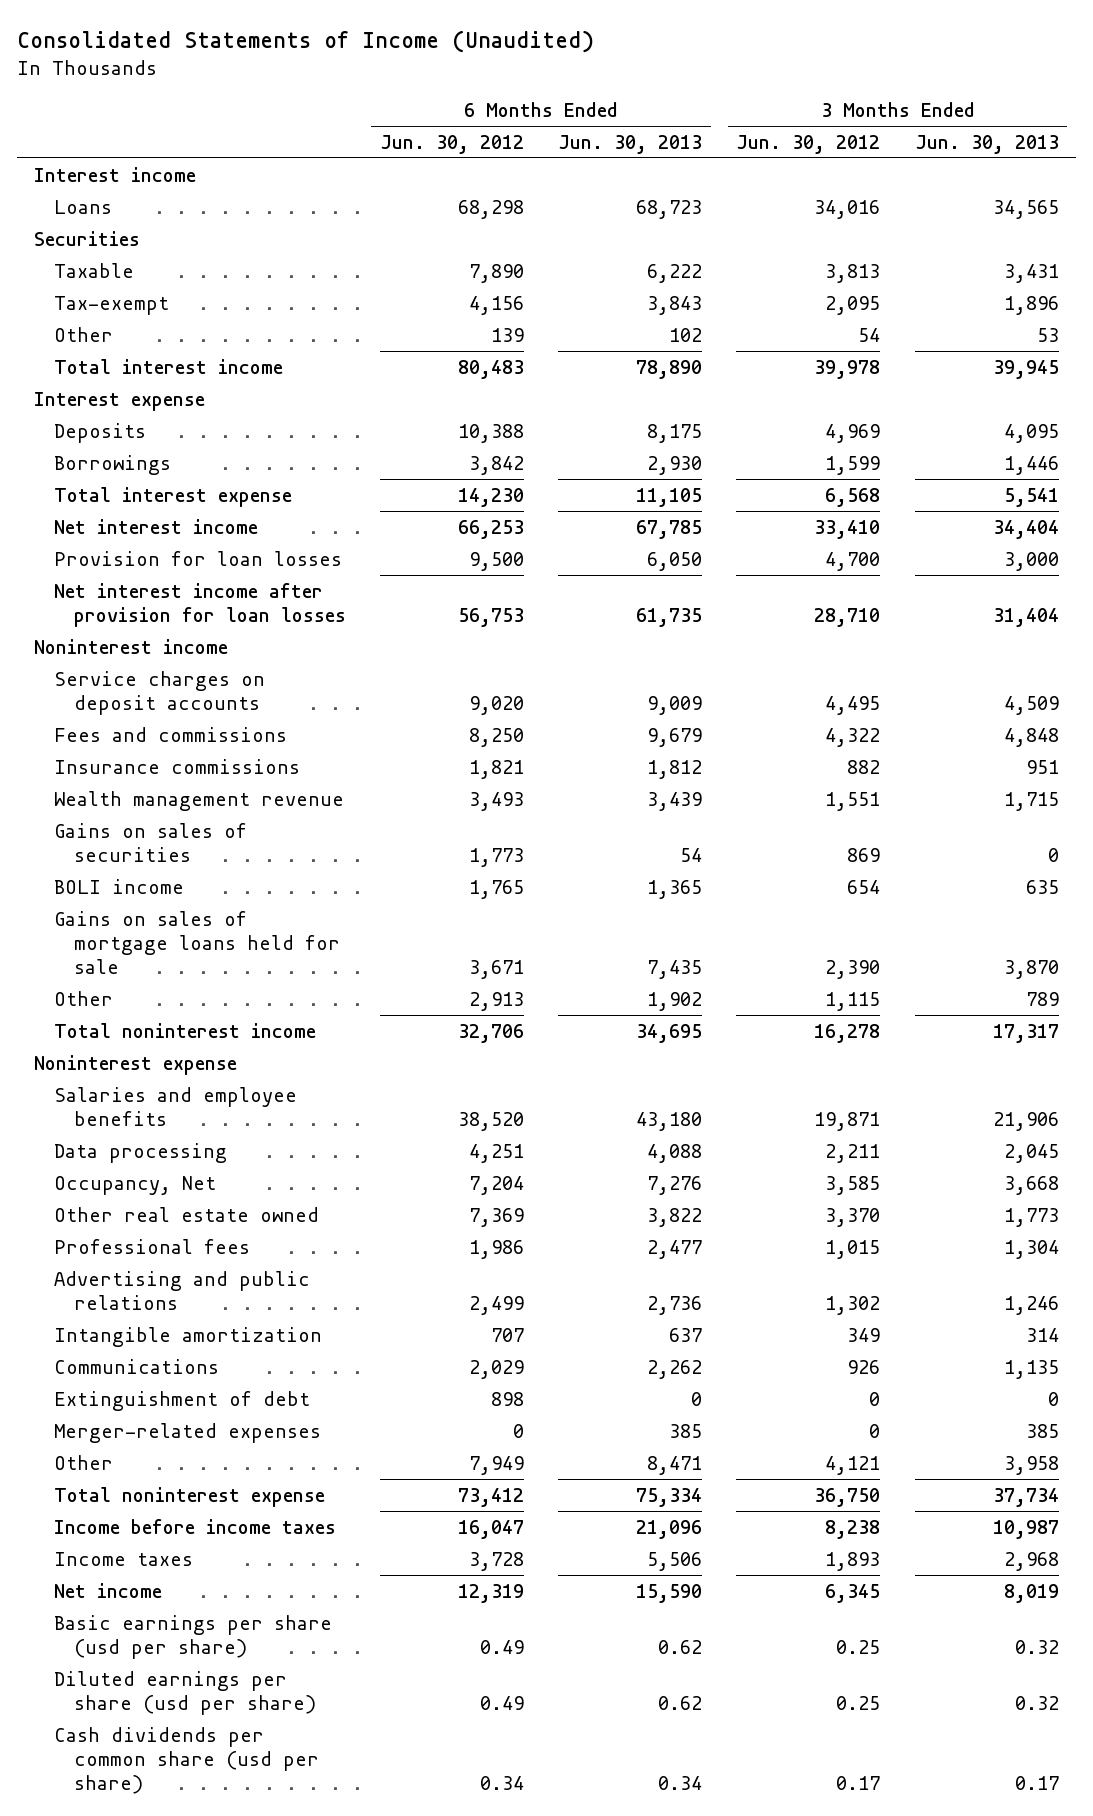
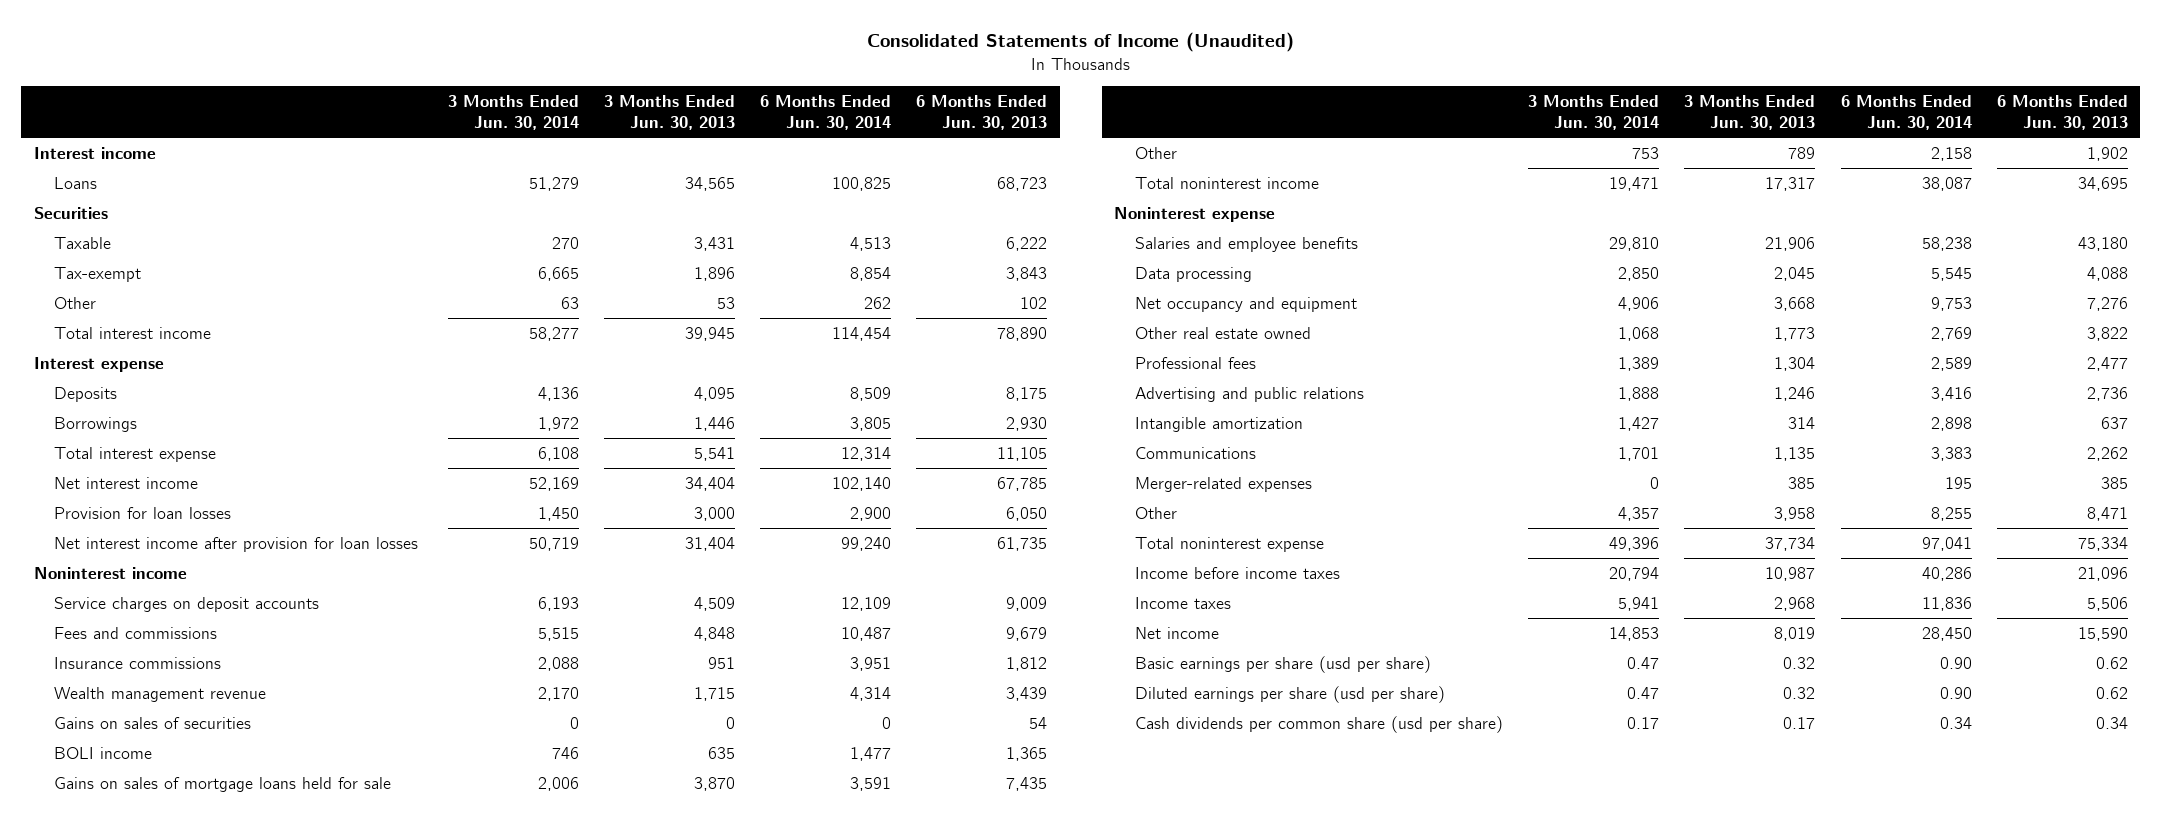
[379,134,524,154] Jun. 30, 2012 -> none
[736,134,881,154] Jun. 30, 2012 -> none
none -> [447,95,579,131] 3 Months Ended Jun. 30, 2014
none -> [760,95,892,131] 6 Months Ended Jun. 30, 2014
[53,1175,216,1195] Occupancy, Net -> [1134,296,1357,312] Net occupancy and equipment
[53,1390,310,1411] Extinguishment of debt -> none

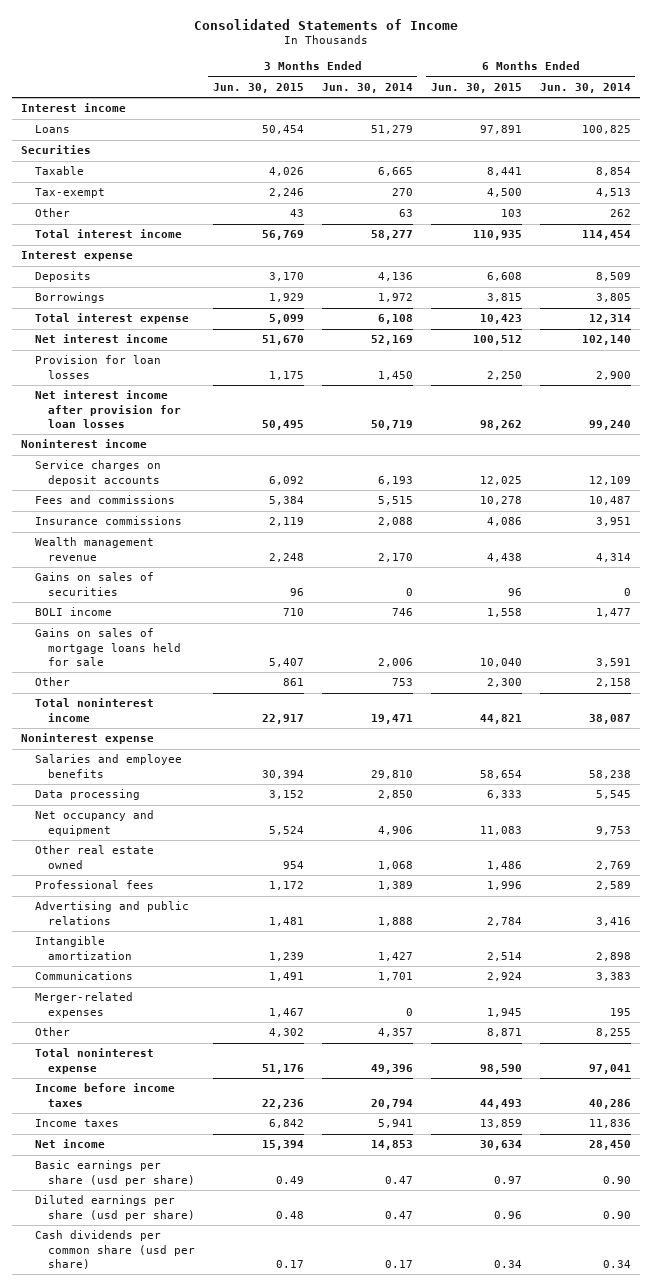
[866,32,1294,53] Consolidated Statements of Income (Unaudited) -> [194,18,459,30] Consolidated Statements of Income
[603,95,735,131] 3 Months Ended Jun. 30, 2013 -> none
[916,95,1048,131] 6 Months Ended Jun. 30, 2013 -> none
none -> [212,82,304,93] Jun. 30, 2015
none -> [430,82,522,93] Jun. 30, 2015
[551,236,579,249] 270 -> [377,167,413,177] 6,665
[850,236,892,251] 4,513 -> [595,167,631,177] 8,854
[537,266,579,281] 6,665 -> [391,188,413,197] 270
[850,266,892,281] 8,854 -> [595,188,631,198] 4,513

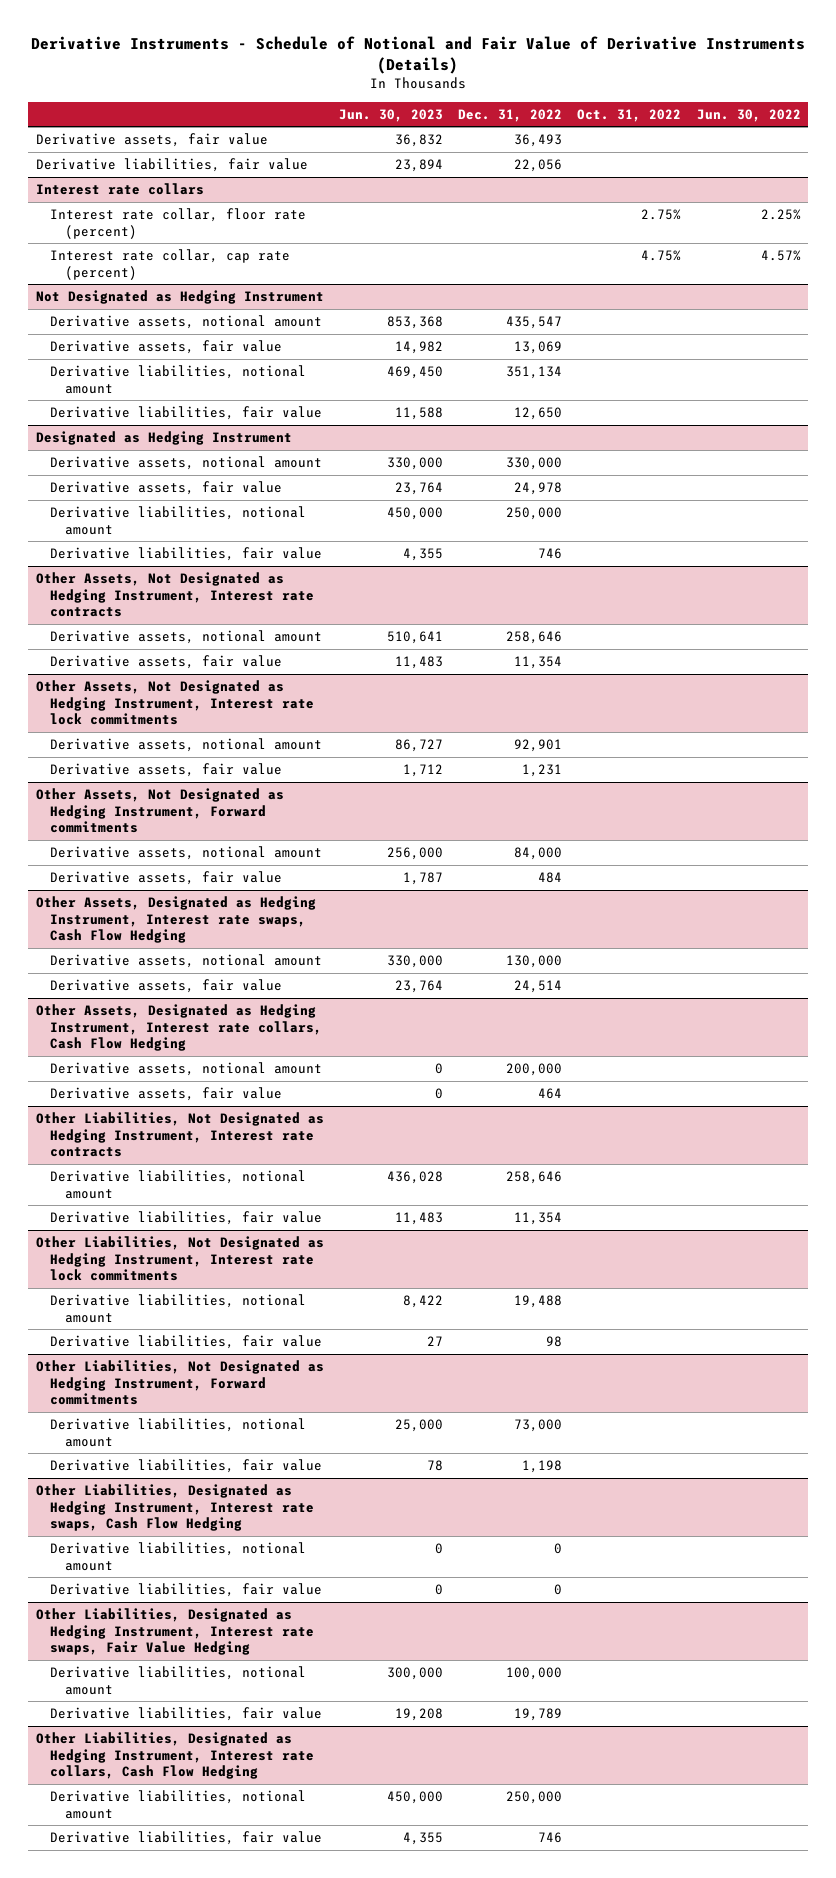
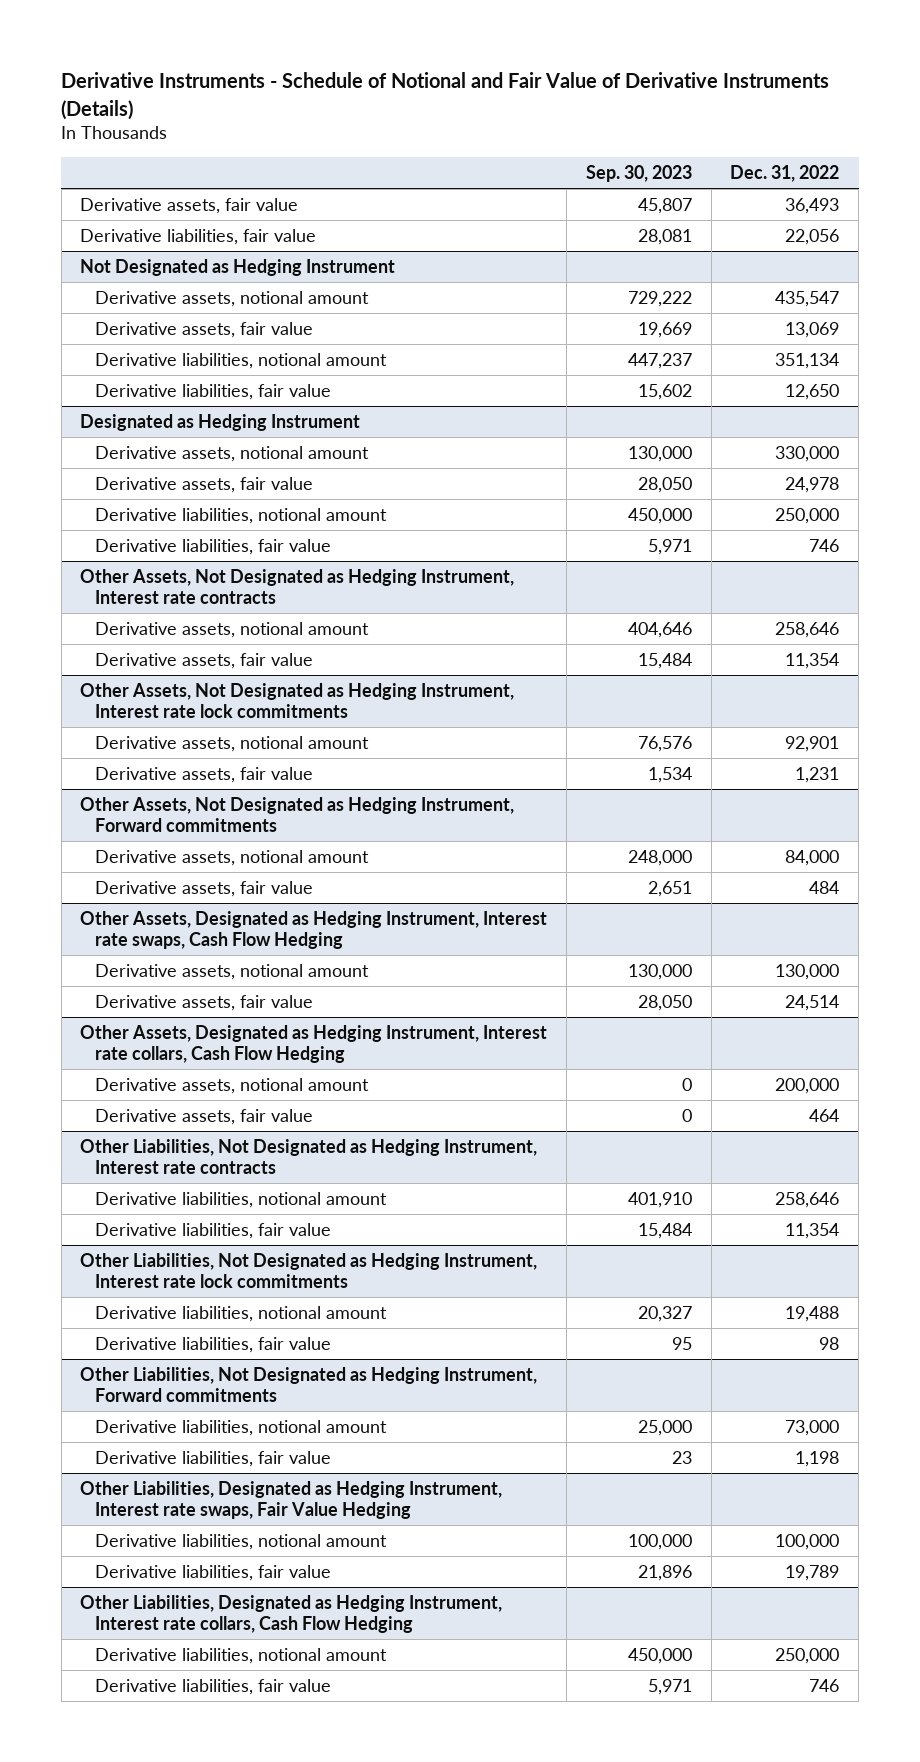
[338,108,443,122] Jun. 30, 2023 -> none
[577,108,682,122] Oct. 31, 2022 -> none
[696,108,801,122] Jun. 30, 2022 -> none
none -> [585,164,692,182] Sep. 30, 2023
[35,183,204,196] Interest rate collars -> none
[50,208,307,239] Interest rate collar, floor rate (percent) -> none
[50,249,291,280] Interest rate collar, cap rate (percent) -> none
[35,1484,315,1532] Other Liabilities, Designated as Hedging Instrument, Interest rate swaps, Cash Flow Hedging -> none
[50,1542,307,1571] Derivative liabilities, notional amount -> none
[50,1583,323,1598] Derivative liabilities, fair value -> none

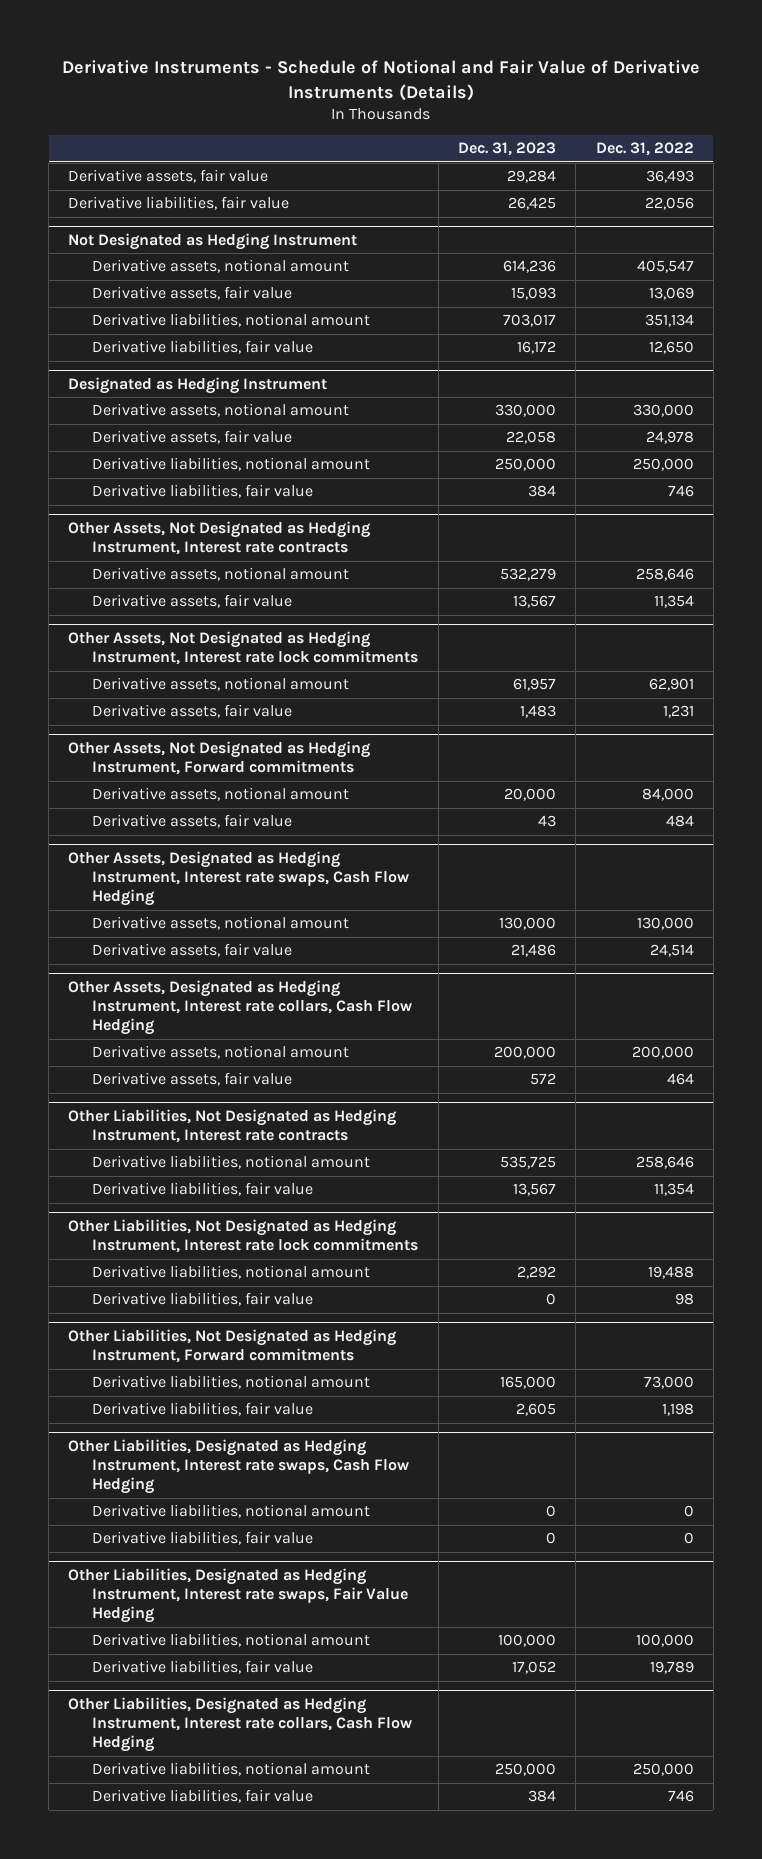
[585,164,692,182] Sep. 30, 2023 -> none
none -> [458,142,557,157] Dec. 31, 2023
[775,290,840,307] 435,547 -> [636,260,694,274] 405,547
[785,735,840,752] 92,901 -> [648,678,694,692] 62,901
none -> [68,1438,410,1495] Other Liabilities, Designated as Hedging Instrument, Interest rate swaps, Cash Flow Hedging
none -> [92,1504,371,1519] Derivative liabilities, notional amount
none -> [92,1531,314,1546] Derivative liabilities, fair value

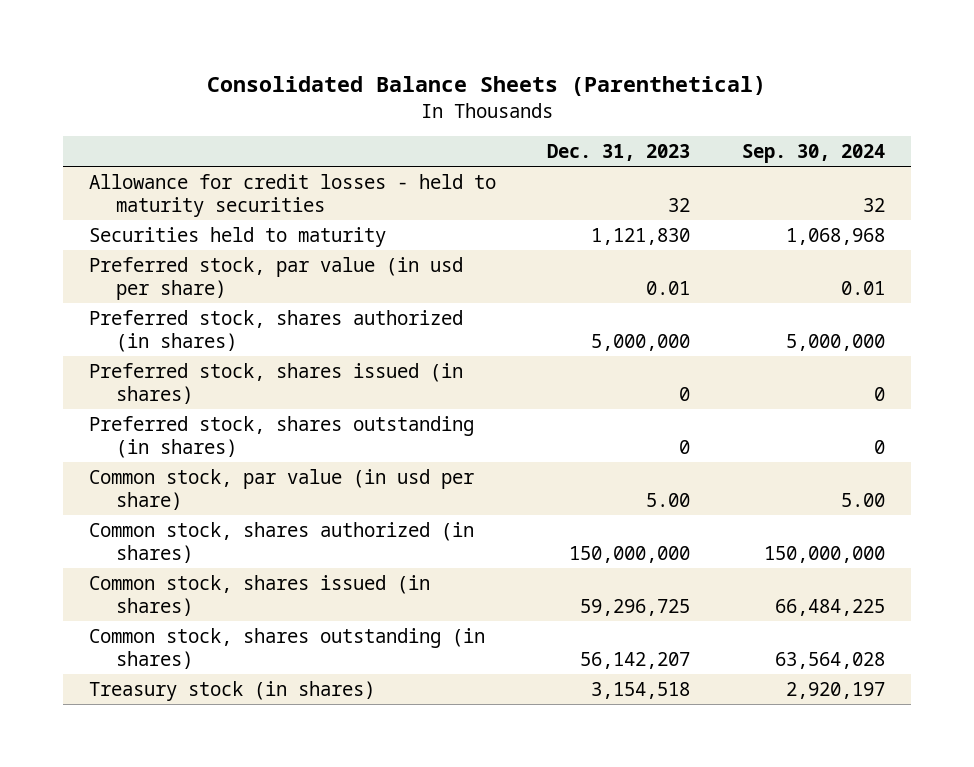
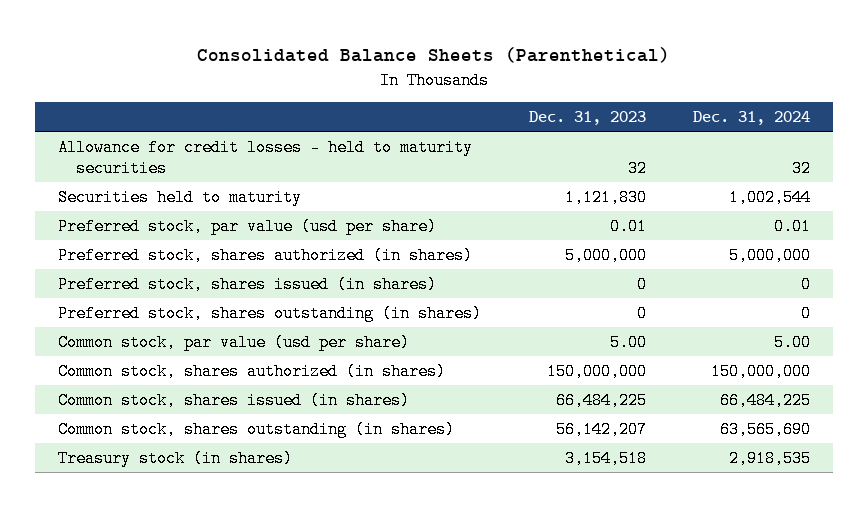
[742,144,886,164] Sep. 30, 2024 -> none
none -> [692,111,810,126] Dec. 31, 2024
[88,256,463,301] Preferred stock, par value (in usd per share) -> [58,217,438,235] Preferred stock, par value (usd per share)
[88,468,474,511] Common stock, par value (in usd per share) -> [58,333,411,351] Common stock, par value (usd per share)
[580,599,691,617] 59,296,725 -> [555,391,647,409] 66,484,225

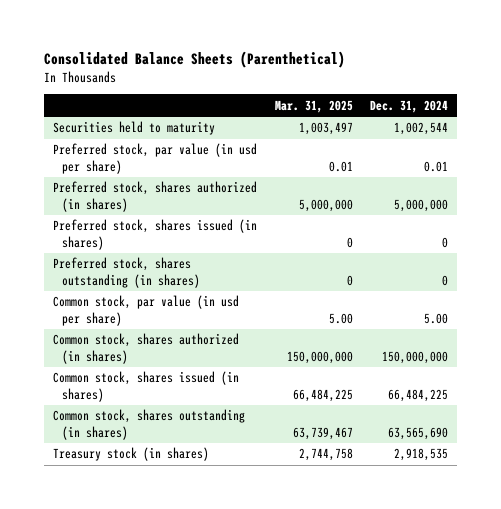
[528,111,646,126] Dec. 31, 2023 -> none
none -> [274,99,353,113] Mar. 31, 2025
[58,138,474,177] Allowance for credit losses - held to maturity securities -> none
[58,217,438,235] Preferred stock, par value (usd per share) -> [52,143,257,174] Preferred stock, par value (in usd per share)
[58,333,411,351] Common stock, par value (usd per share) -> [52,295,239,326] Common stock, par value (in usd per share)

